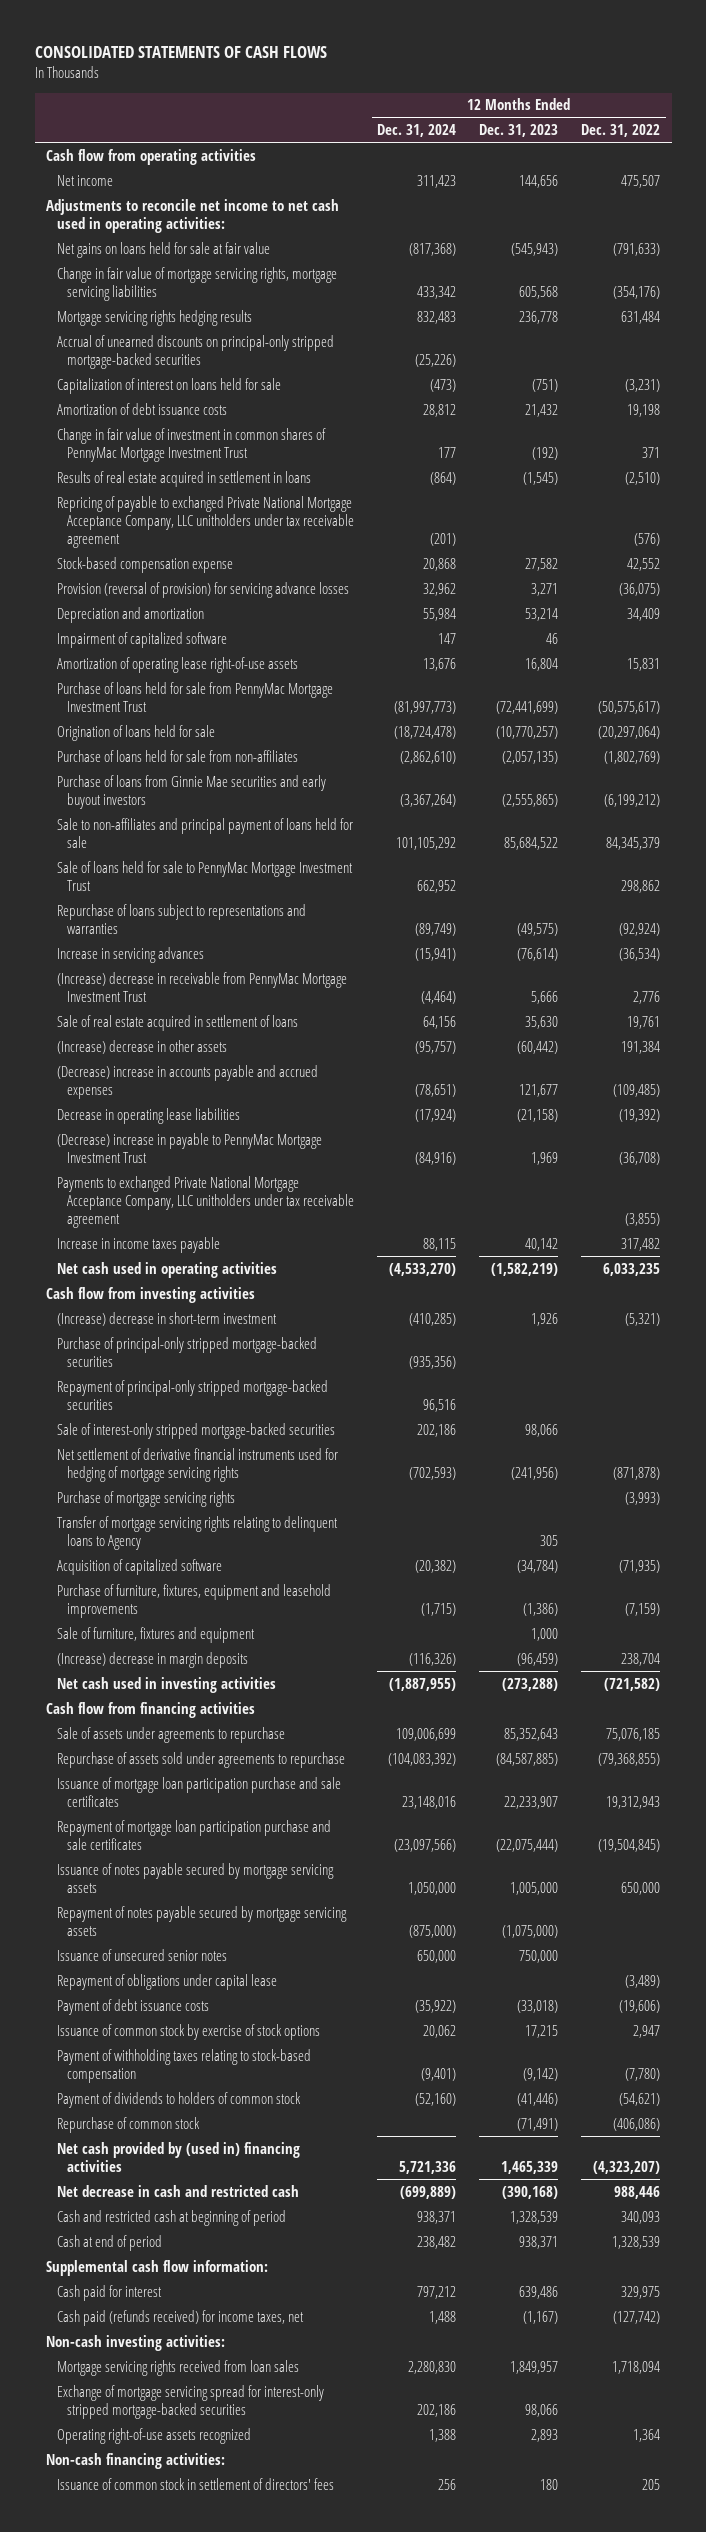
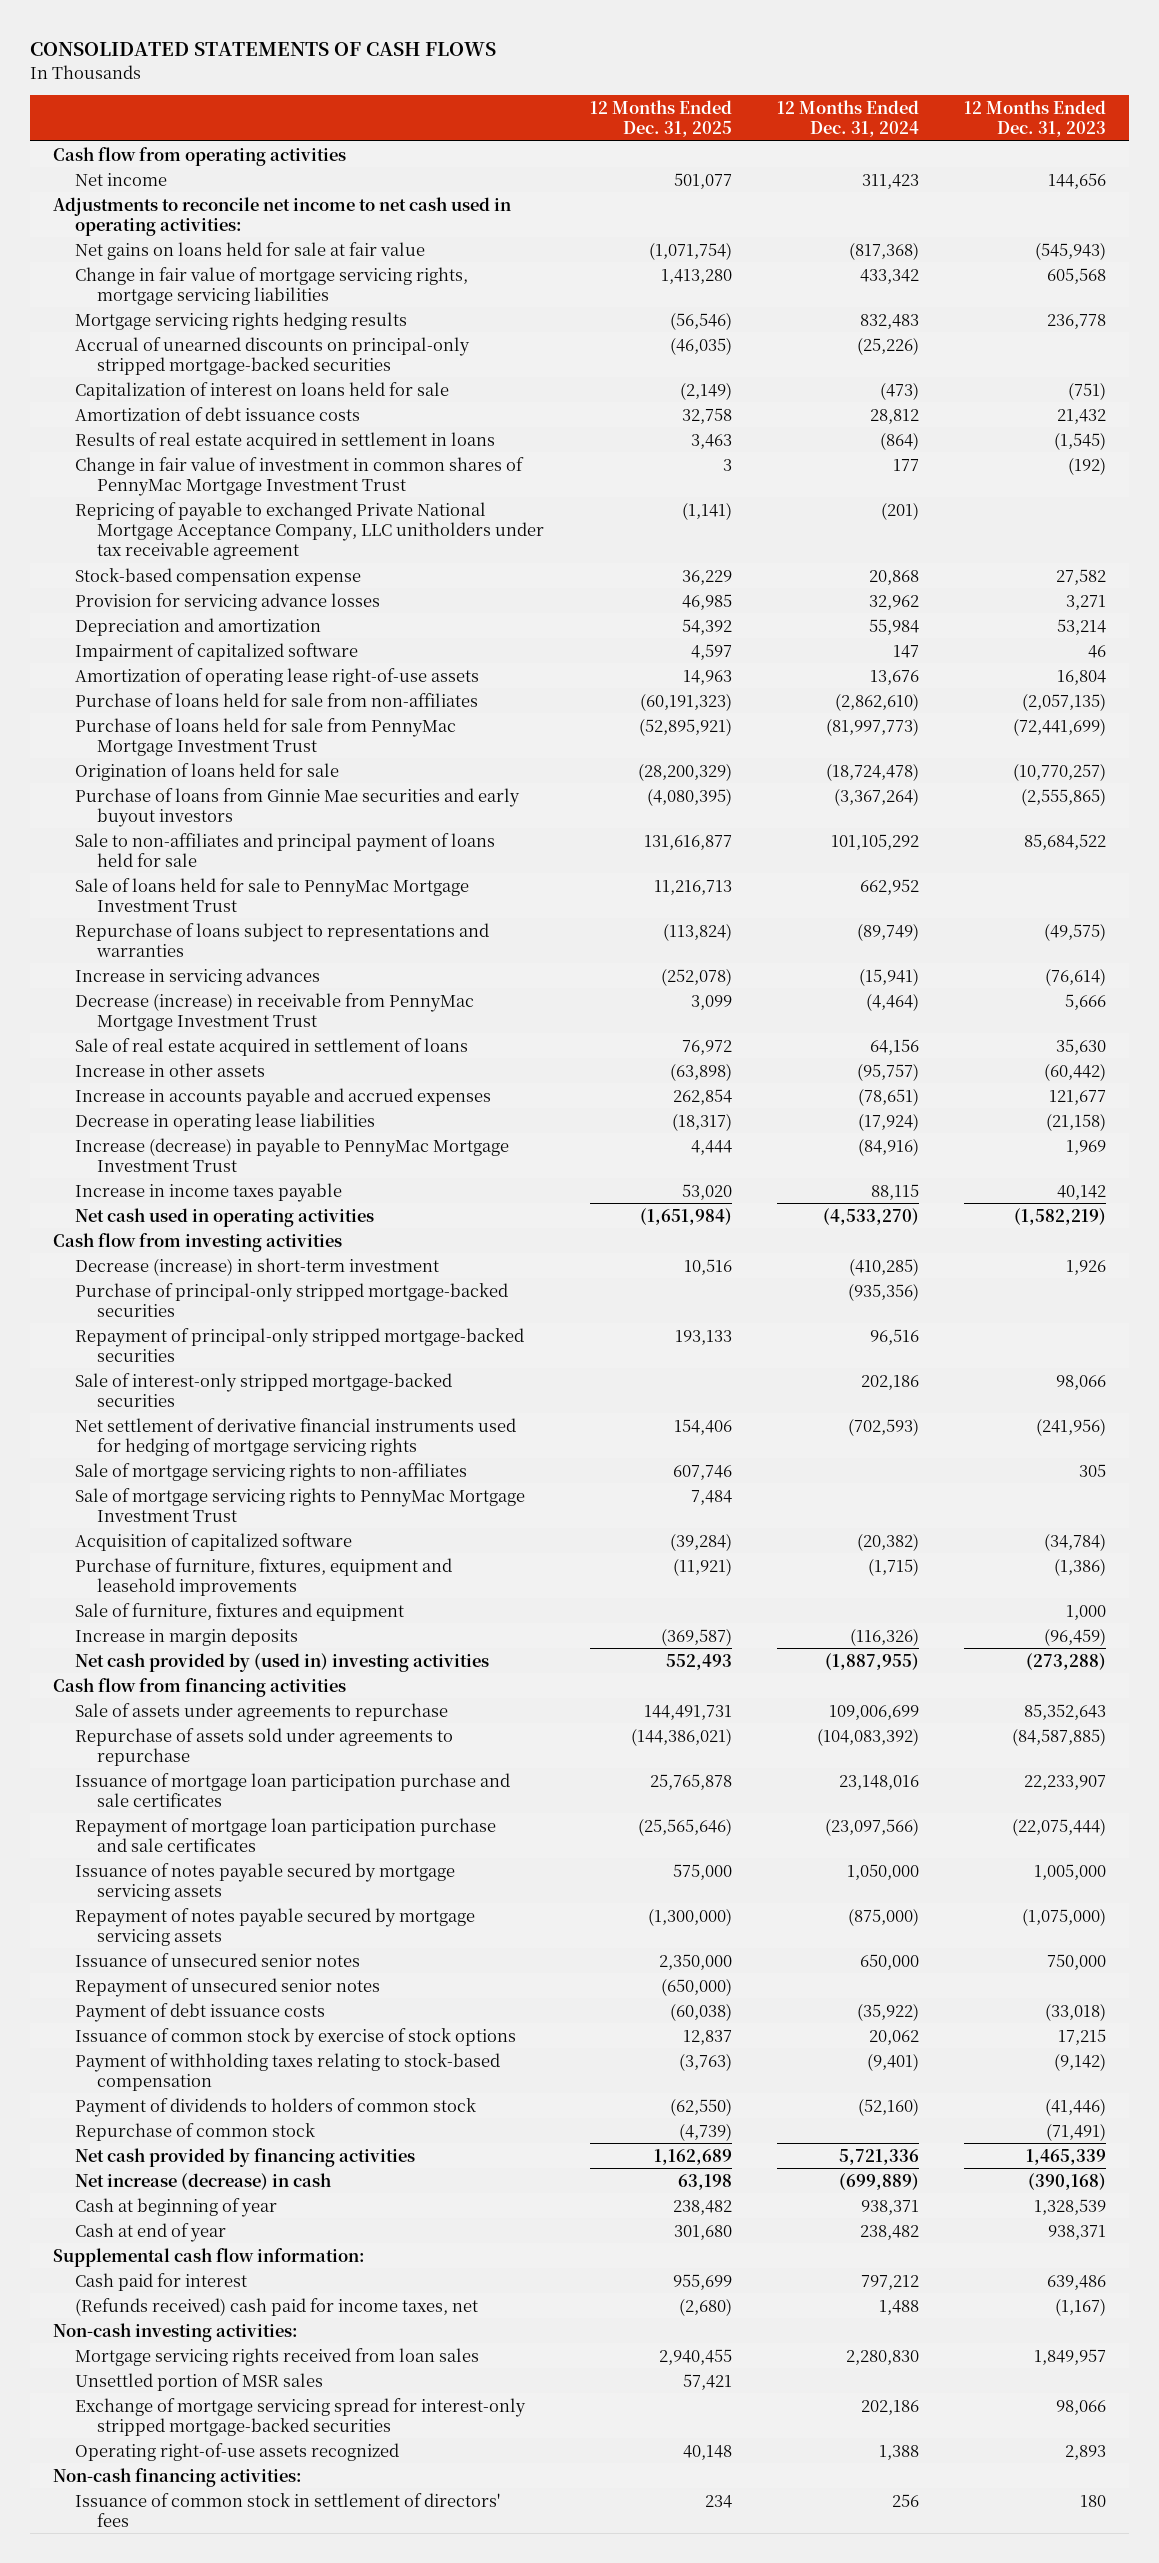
[581,124,661,138] Dec. 31, 2022 -> none
none -> [589,100,732,138] 12 Months Ended Dec. 31, 2025
[56,427,326,462] Change in fair value of investment in common shares of PennyMac Mortgage Investment Trust -> [75,456,525,496] Change in fair value of investment in common shares of PennyMac Mortgage Investment Trust
[56,581,349,598] Provision (reversal of provision) for servicing advance losses -> [75,592,381,611] Provision for servicing advance losses
[56,749,298,762] Purchase of loans held for sale from non-affiliates -> [75,692,479,707] Purchase of loans held for sale from non-affiliates
[56,971,347,1002] (Increase) decrease in receivable from PennyMac Mortgage Investment Trust -> [75,992,475,1031] Decrease (increase) in receivable from PennyMac Mortgage Investment Trust
[56,1039,227,1054] (Increase) decrease in other assets -> [75,1062,266,1077] Increase in other assets
[56,1064,318,1099] (Decrease) increase in accounts payable and accrued expenses -> [75,1087,492,1107] Increase in accounts payable and accrued expenses
[56,1175,355,1229] Payments to exchanged Private National Mortgage Acceptance Company, LLC unitholders under tax receivable agreement -> none
[56,1132,322,1163] (Decrease) increase in payable to PennyMac Mortgage Investment Trust -> [75,1137,510,1172] Increase (decrease) in payable to PennyMac Mortgage Investment Trust
[56,1311,277,1326] (Increase) decrease in short-term investment -> [75,1257,440,1276] Decrease (increase) in short-term investment
[56,1490,235,1507] Purchase of mortgage servicing rights -> none
[56,1515,338,1550] Transfer of mortgage servicing rights relating to delinquent loans to Agency -> [75,1462,468,1481] Sale of mortgage servicing rights to non-affiliates
none -> [75,1487,526,1522] Sale of mortgage servicing rights to PennyMac Mortgage Investment Trust
[56,1651,248,1668] (Increase) decrease in margin deposits -> [75,1627,299,1646] Increase in margin deposits
[56,1676,276,1693] Net cash used in investing activities -> [75,1652,490,1672] Net cash provided by (used in) investing activities
[56,1973,277,1990] Repayment of obligations under capital lease -> none
none -> [75,1977,381,1997] Repayment of unsecured senior notes
[56,2141,300,2172] Net cash provided by (used in) financing activities -> [75,2147,416,2167] Net cash provided by financing activities
[56,2184,299,2197] Net decrease in cash and restricted cash -> [75,2172,332,2190] Net increase (decrease) in cash
[56,2209,286,2226] Cash and restricted cash at beginning of period -> [75,2197,278,2217] Cash at beginning of year
[56,2234,162,2251] Cash at end of period -> [75,2222,227,2242] Cash at end of year
[56,2309,304,2326] Cash paid (refunds received) for income taxes, net -> [75,2297,479,2316] (Refunds received) cash paid for income taxes, net
none -> [75,2372,324,2391] Unsettled portion of MSR sales

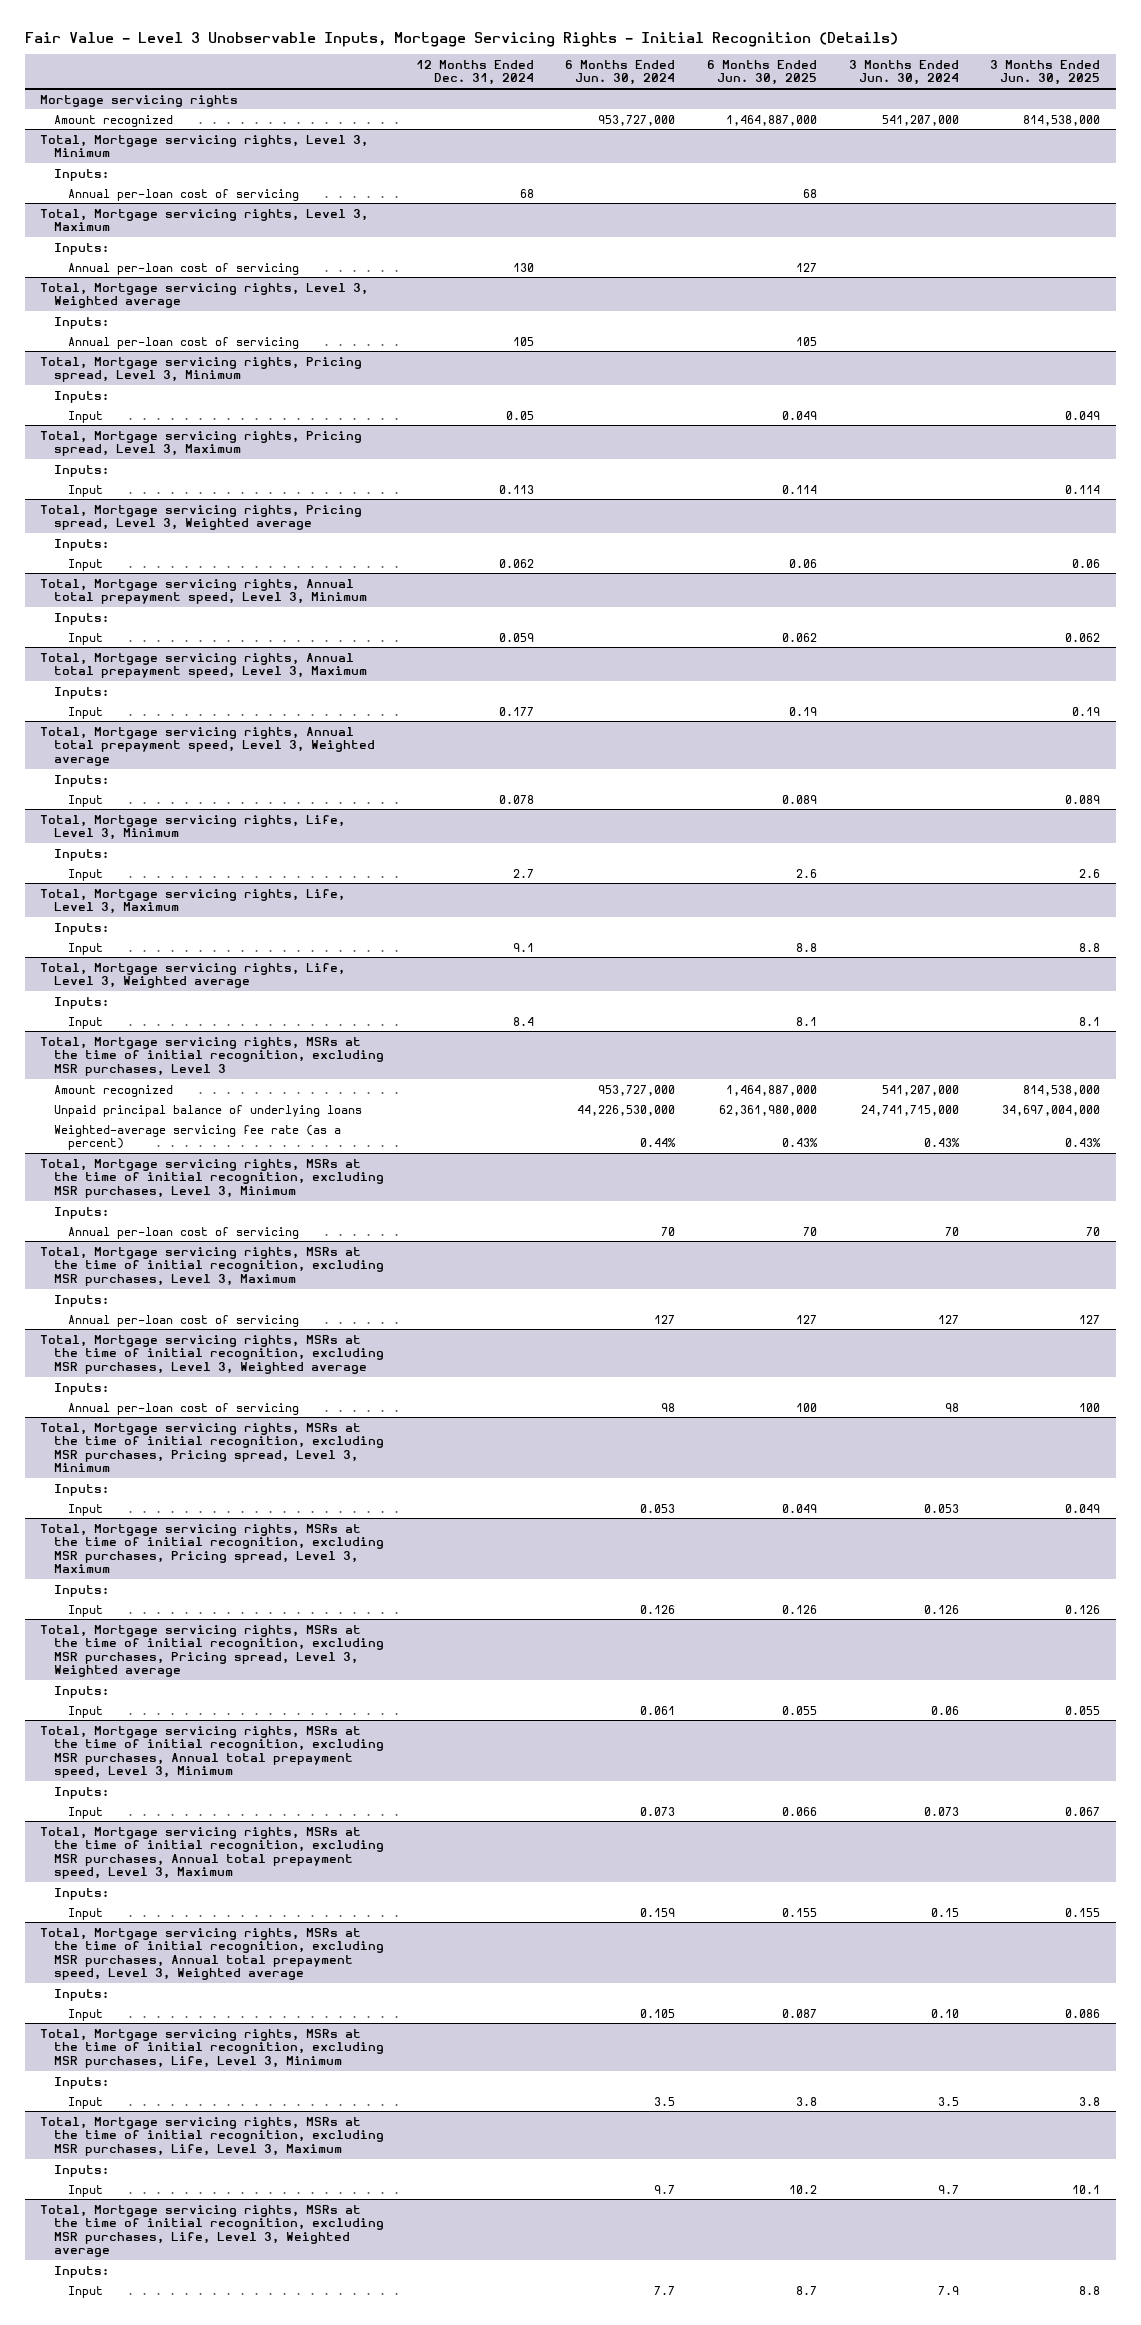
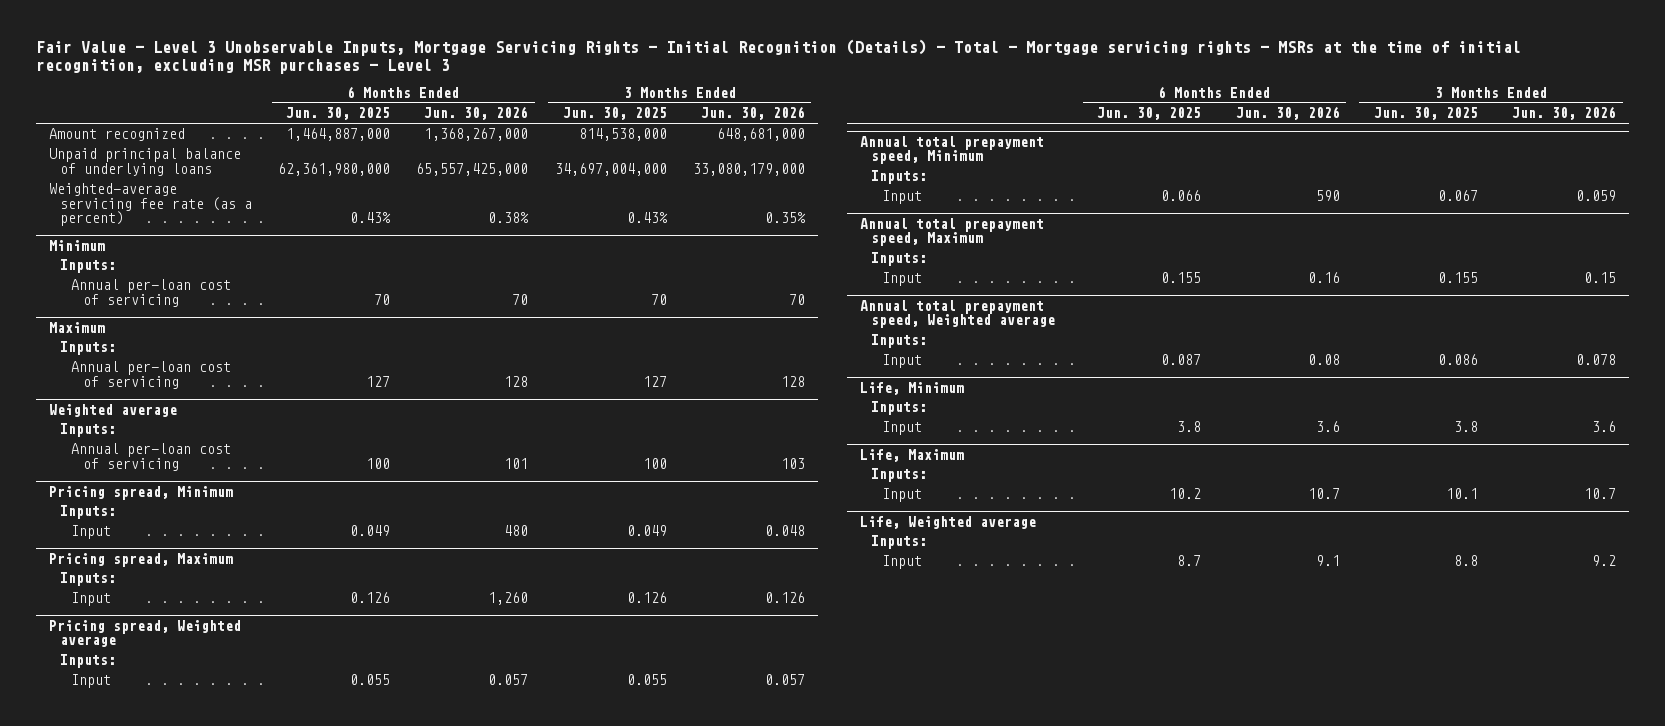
[24,31,898,47] Fair Value - Level 3 Unobservable Inputs, Mortgage Servicing Rights - Initial Recognition (Details) -> [35,39,1521,75] Fair Value - Level 3 Unobservable Inputs, Mortgage Servicing Rights - Initial Recognition (Details) - Total - Mortgage servicing rights - MSRs at the time of initial recognition, excluding MSR purchases - Level 3
[415,59,534,86] 12 Months Ended Dec. 31, 2024 -> none
[565,59,676,86] 6 Months Ended Jun. 30, 2024 -> none
[848,59,959,86] 3 Months Ended Jun. 30, 2024 -> none
none -> [424,106,529,121] Jun. 30, 2026
none -> [700,106,805,121] Jun. 30, 2026
[40,94,239,107] Mortgage servicing rights -> none
[40,134,369,158] Total, Mortgage servicing rights, Level 3, Minimum -> none
[53,168,109,181] Inputs: -> none
[67,188,299,201] Annual per-loan cost of servicing -> none
[40,208,369,232] Total, Mortgage servicing rights, Level 3, Maximum -> none
[53,242,109,255] Inputs: -> none
[67,262,299,275] Annual per-loan cost of servicing -> none
[40,282,369,309] Total, Mortgage servicing rights, Level 3, Weighted average -> none
[53,316,109,329] Inputs: -> none
[67,336,299,349] Annual per-loan cost of servicing -> none
[40,356,363,383] Total, Mortgage servicing rights, Pricing spread, Level 3, Minimum -> none
[53,390,109,403] Inputs: -> none
[67,410,103,423] Input -> none
[40,430,363,457] Total, Mortgage servicing rights, Pricing spread, Level 3, Maximum -> none
[53,464,109,477] Inputs: -> none
[67,484,103,497] Input -> none
[40,504,363,531] Total, Mortgage servicing rights, Pricing spread, Level 3, Weighted average -> none
[53,538,109,551] Inputs: -> none
[67,558,103,571] Input -> none
[40,578,367,605] Total, Mortgage servicing rights, Annual total prepayment speed, Level 3, Minimum -> none
[53,612,109,625] Inputs: -> none
[67,632,103,645] Input -> none
[40,652,367,679] Total, Mortgage servicing rights, Annual total prepayment speed, Level 3, Maximum -> none
[53,686,109,699] Inputs: -> none
[67,706,103,719] Input -> none
[40,726,375,766] Total, Mortgage servicing rights, Annual total prepayment speed, Level 3, Weighted average -> none
[53,774,109,787] Inputs: -> none
[67,794,103,807] Input -> none
[40,814,346,841] Total, Mortgage servicing rights, Life, Level 3, Minimum -> none
[53,848,109,861] Inputs: -> none
[67,868,103,881] Input -> none
[40,888,346,915] Total, Mortgage servicing rights, Life, Level 3, Maximum -> none
[53,922,109,935] Inputs: -> none
[67,942,103,955] Input -> none
[40,962,346,989] Total, Mortgage servicing rights, Life, Level 3, Weighted average -> none
[53,996,109,1009] Inputs: -> none
[67,1016,103,1029] Input -> none
[40,1036,384,1076] Total, Mortgage servicing rights, MSRs at the time of initial recognition, excluding MSR purchases, Level 3 -> none
[53,1084,173,1097] Amount recognized -> none
[40,1158,384,1198] Total, Mortgage servicing rights, MSRs at the time of initial recognition, excluding MSR purchases, Level 3, Minimum -> none
none -> [48,239,105,251] Minimum
[40,1246,384,1286] Total, Mortgage servicing rights, MSRs at the time of initial recognition, excluding MSR purchases, Level 3, Maximum -> none
none -> [48,321,105,333] Maximum
[40,1334,384,1374] Total, Mortgage servicing rights, MSRs at the time of initial recognition, excluding MSR purchases, Level 3, Weighted average -> none
none -> [48,403,177,417] Weighted average
[40,1422,384,1473] Total, Mortgage servicing rights, MSRs at the time of initial recognition, excluding MSR purchases, Pricing spread, Level 3, Minimum -> none
none -> [48,485,233,500] Pricing spread, Minimum
[40,1523,384,1574] Total, Mortgage servicing rights, MSRs at the time of initial recognition, excluding MSR purchases, Pricing spread, Level 3, Maximum -> none
none -> [48,552,233,567] Pricing spread, Maximum
[40,1624,384,1678] Total, Mortgage servicing rights, MSRs at the time of initial recognition, excluding MSR purchases, Pricing spread, Level 3, Weighted average -> none
none -> [48,619,241,648] Pricing spread, Weighted average
[40,1725,384,1779] Total, Mortgage servicing rights, MSRs at the time of initial recognition, excluding MSR purchases, Annual total prepayment speed, Level 3, Minimum -> none
none -> [859,135,1044,165] Annual total prepayment speed, Minimum
[40,1826,384,1880] Total, Mortgage servicing rights, MSRs at the time of initial recognition, excluding MSR purchases, Annual total prepayment speed, Level 3, Maximum -> none
none -> [859,217,1044,247] Annual total prepayment speed, Maximum
[40,1927,384,1981] Total, Mortgage servicing rights, MSRs at the time of initial recognition, excluding MSR purchases, Annual total prepayment speed, Level 3, Weighted average -> none
none -> [859,299,1056,329] Annual total prepayment speed, Weighted average
[40,2028,384,2068] Total, Mortgage servicing rights, MSRs at the time of initial recognition, excluding MSR purchases, Life, Level 3, Minimum -> none
none -> [859,381,964,395] Life, Minimum
[40,2116,384,2156] Total, Mortgage servicing rights, MSRs at the time of initial recognition, excluding MSR purchases, Life, Level 3, Maximum -> none
none -> [859,448,964,462] Life, Maximum
[40,2204,384,2258] Total, Mortgage servicing rights, MSRs at the time of initial recognition, excluding MSR purchases, Life, Level 3, Weighted average -> none
none -> [859,515,1036,529] Life, Weighted average

